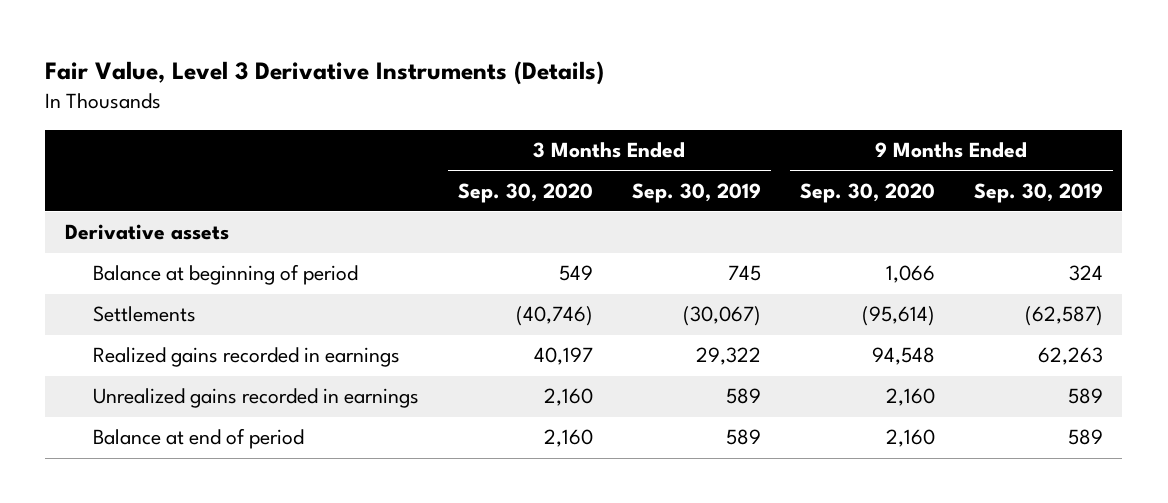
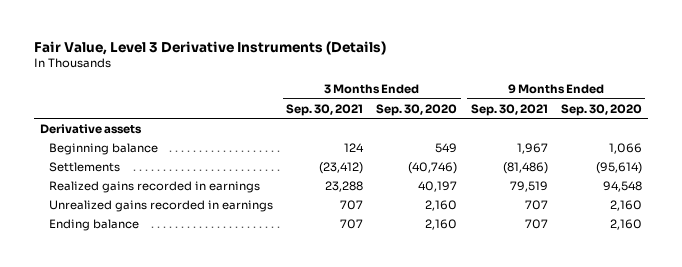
[631,182,761,203] Sep. 30, 2019 -> none
[973,182,1103,203] Sep. 30, 2019 -> none
none -> [286,103,364,116] Sep. 30, 2021
none -> [470,103,548,116] Sep. 30, 2021
[92,264,358,286] Balance at beginning of period -> [49,142,159,155] Beginning balance
[92,428,304,450] Balance at end of period -> [49,218,140,231] Ending balance

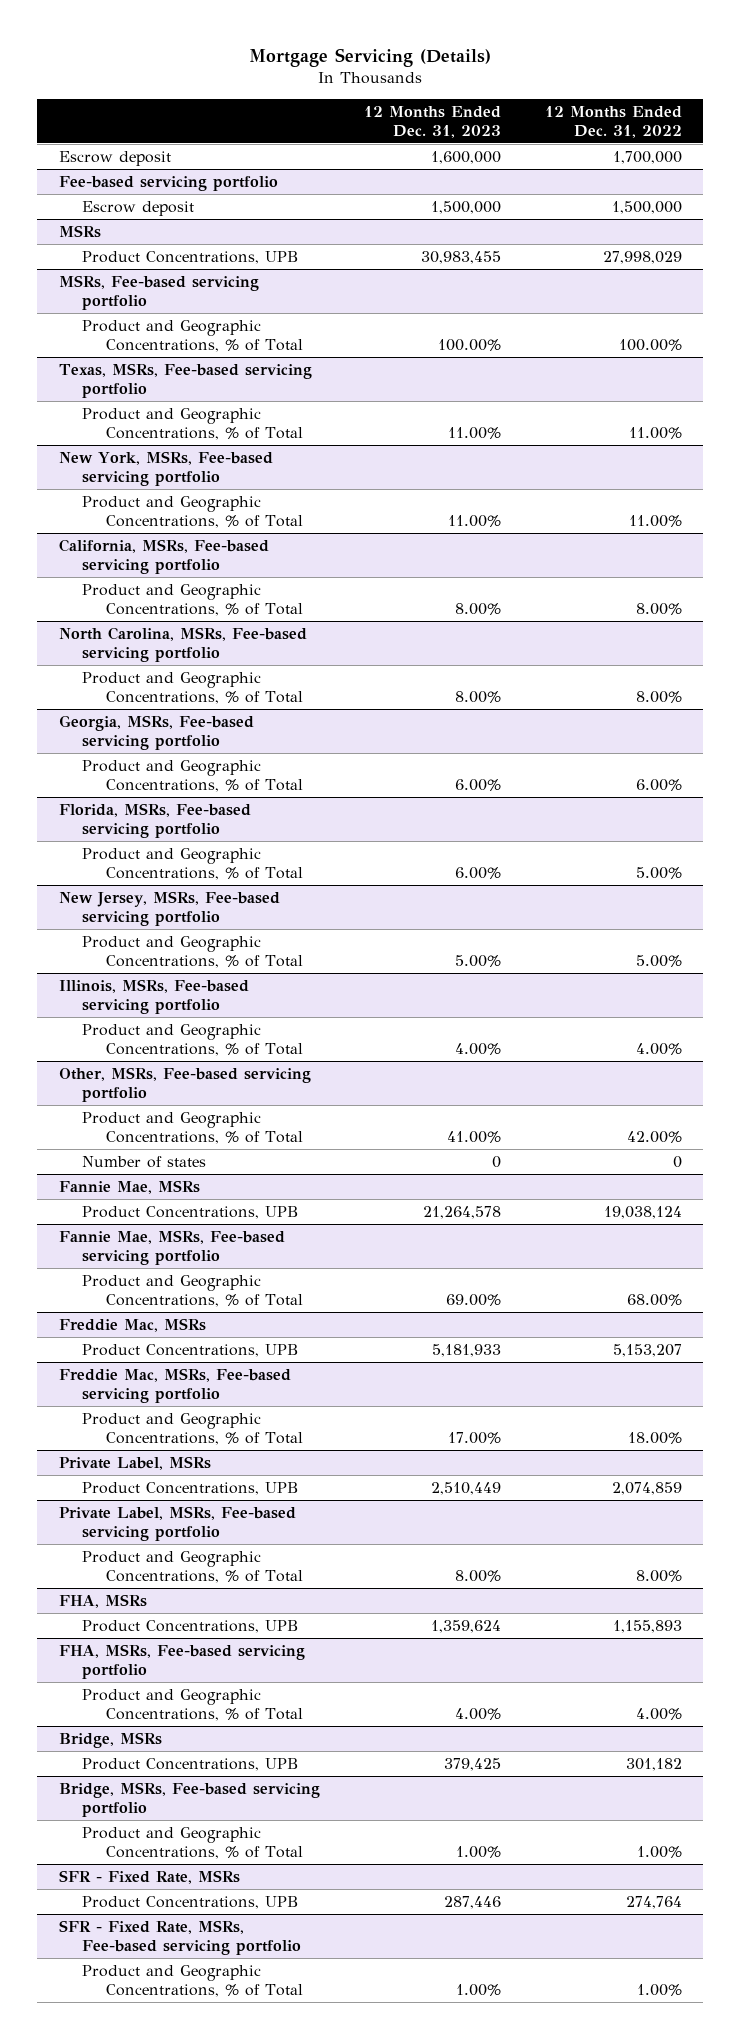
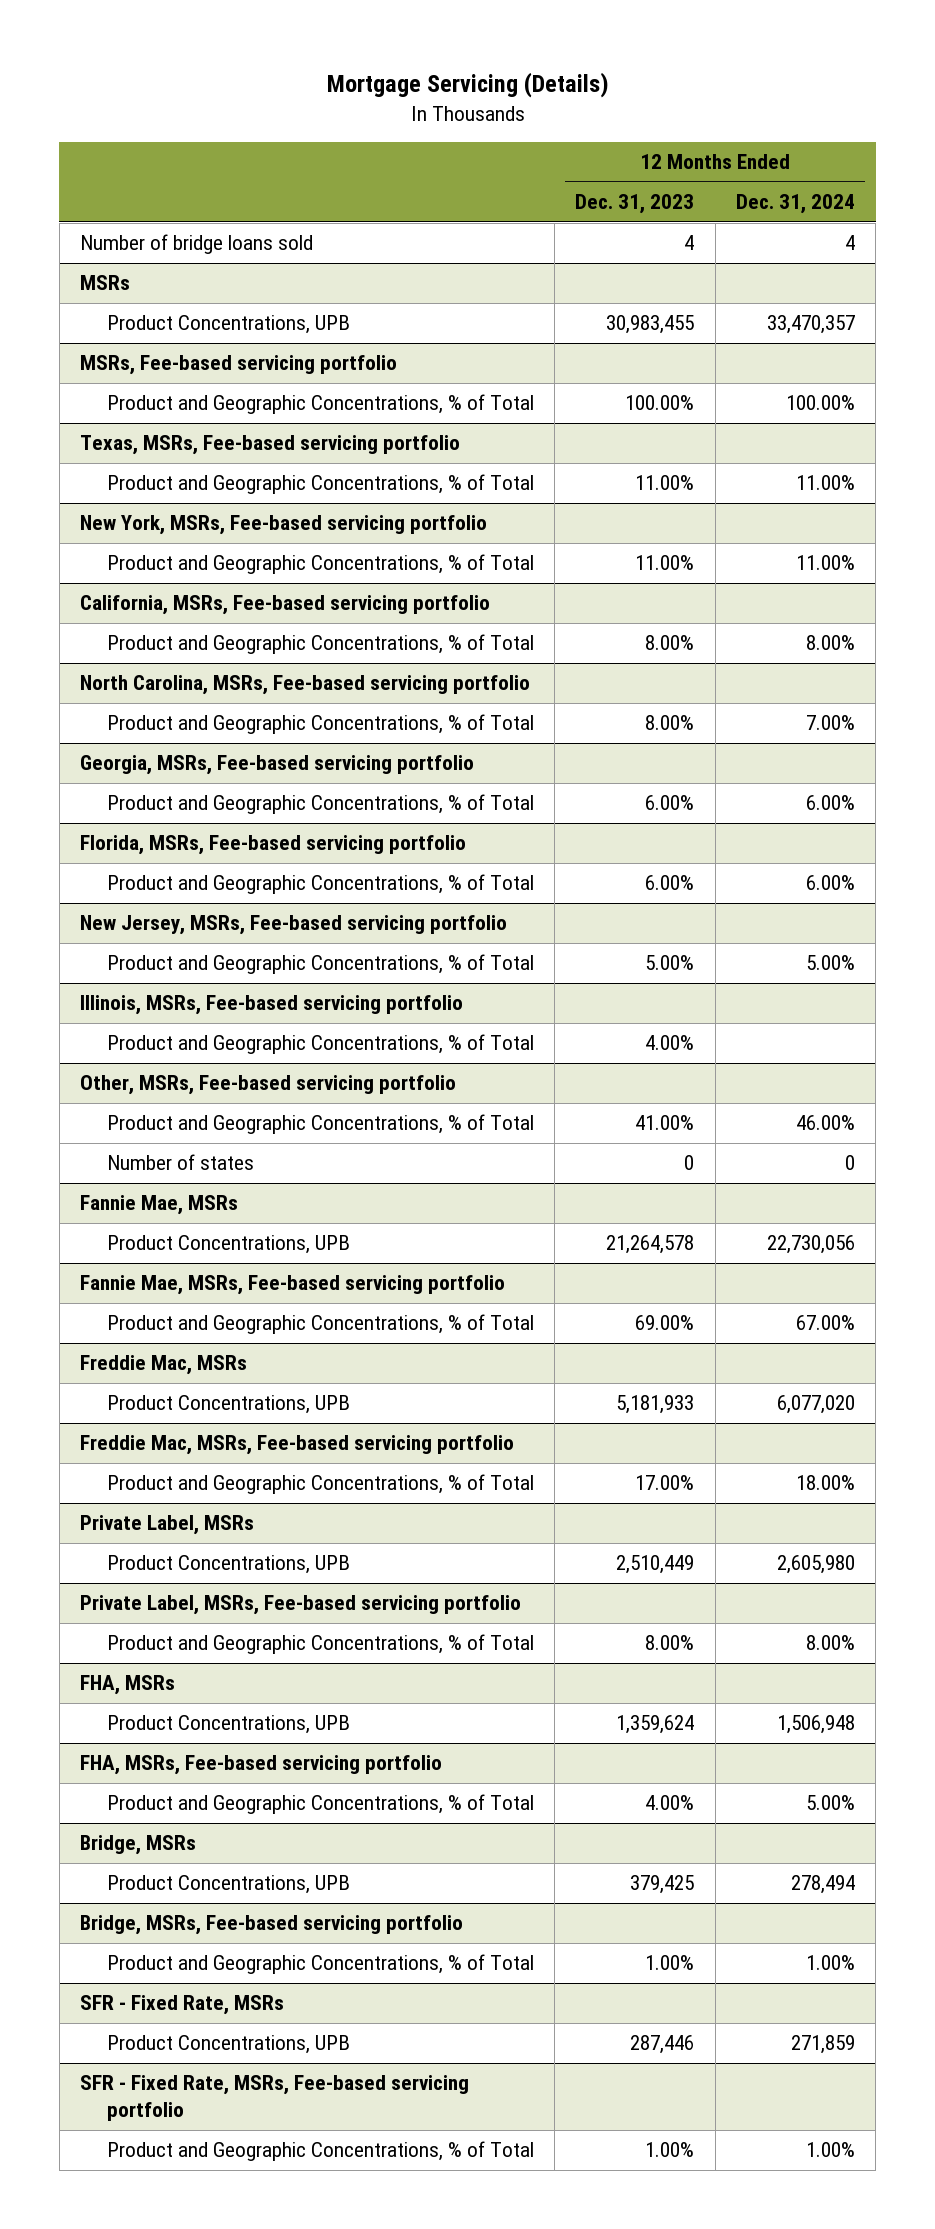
[544,105,682,138] 12 Months Ended Dec. 31, 2022 -> none
none -> [736,194,856,215] Dec. 31, 2024
[59,150,172,166] Escrow deposit -> none
[59,175,279,191] Fee-based servicing portfolio -> none
[82,200,195,216] Escrow deposit -> none
none -> [80,234,314,255] Number of bridge loans sold

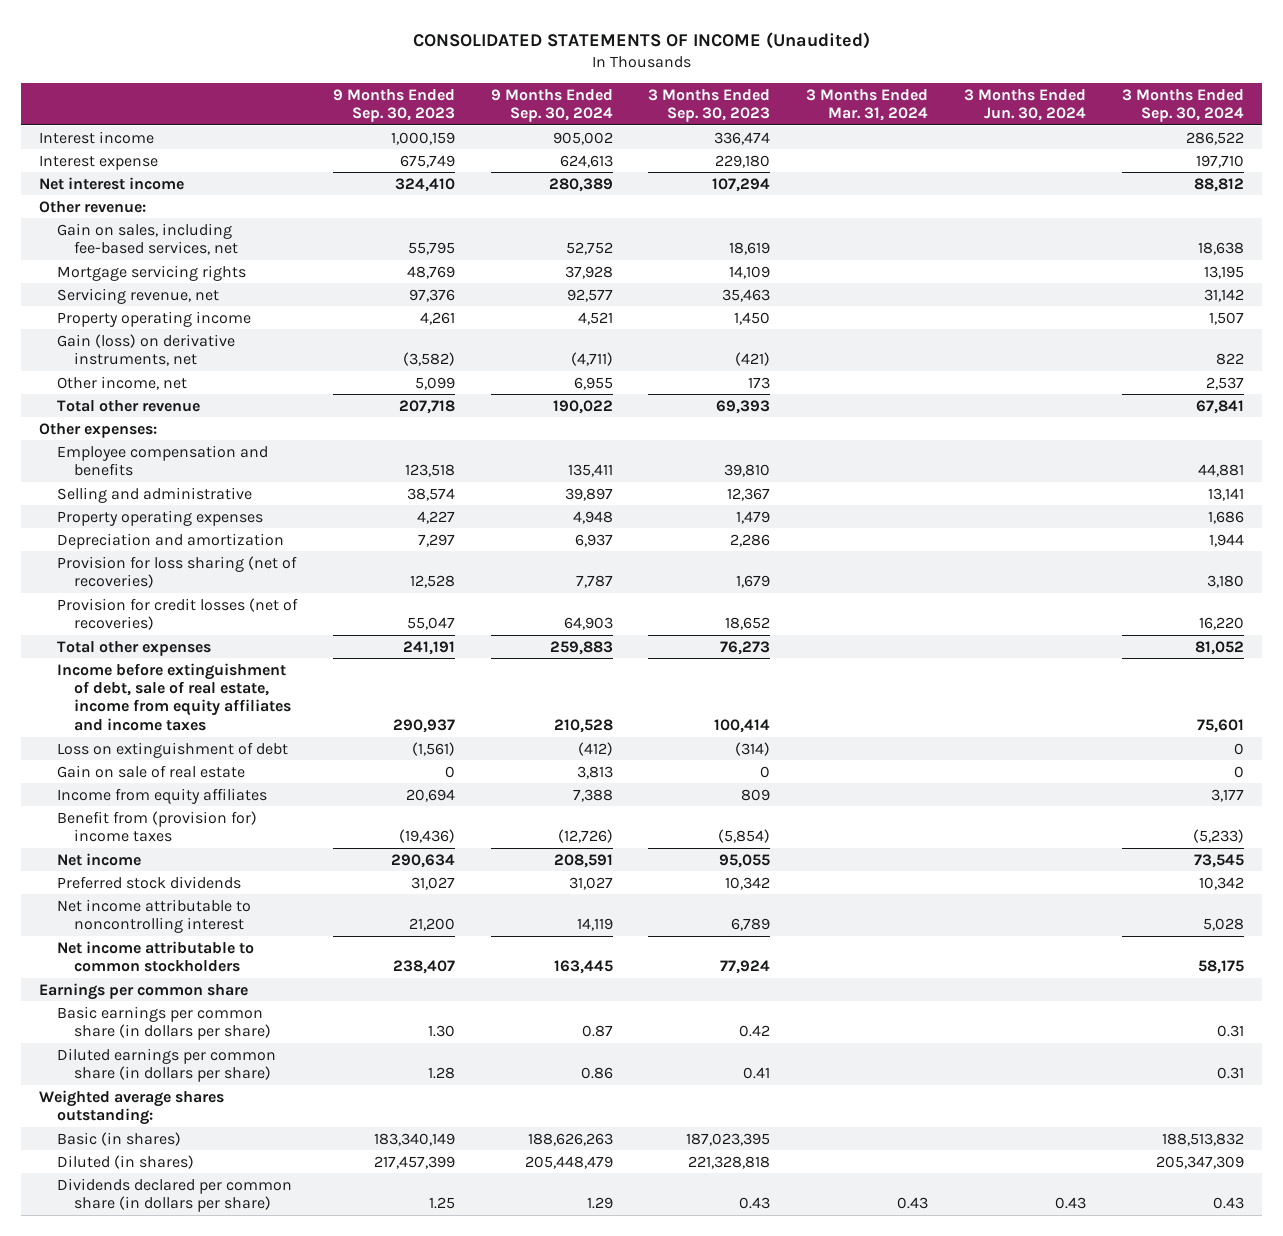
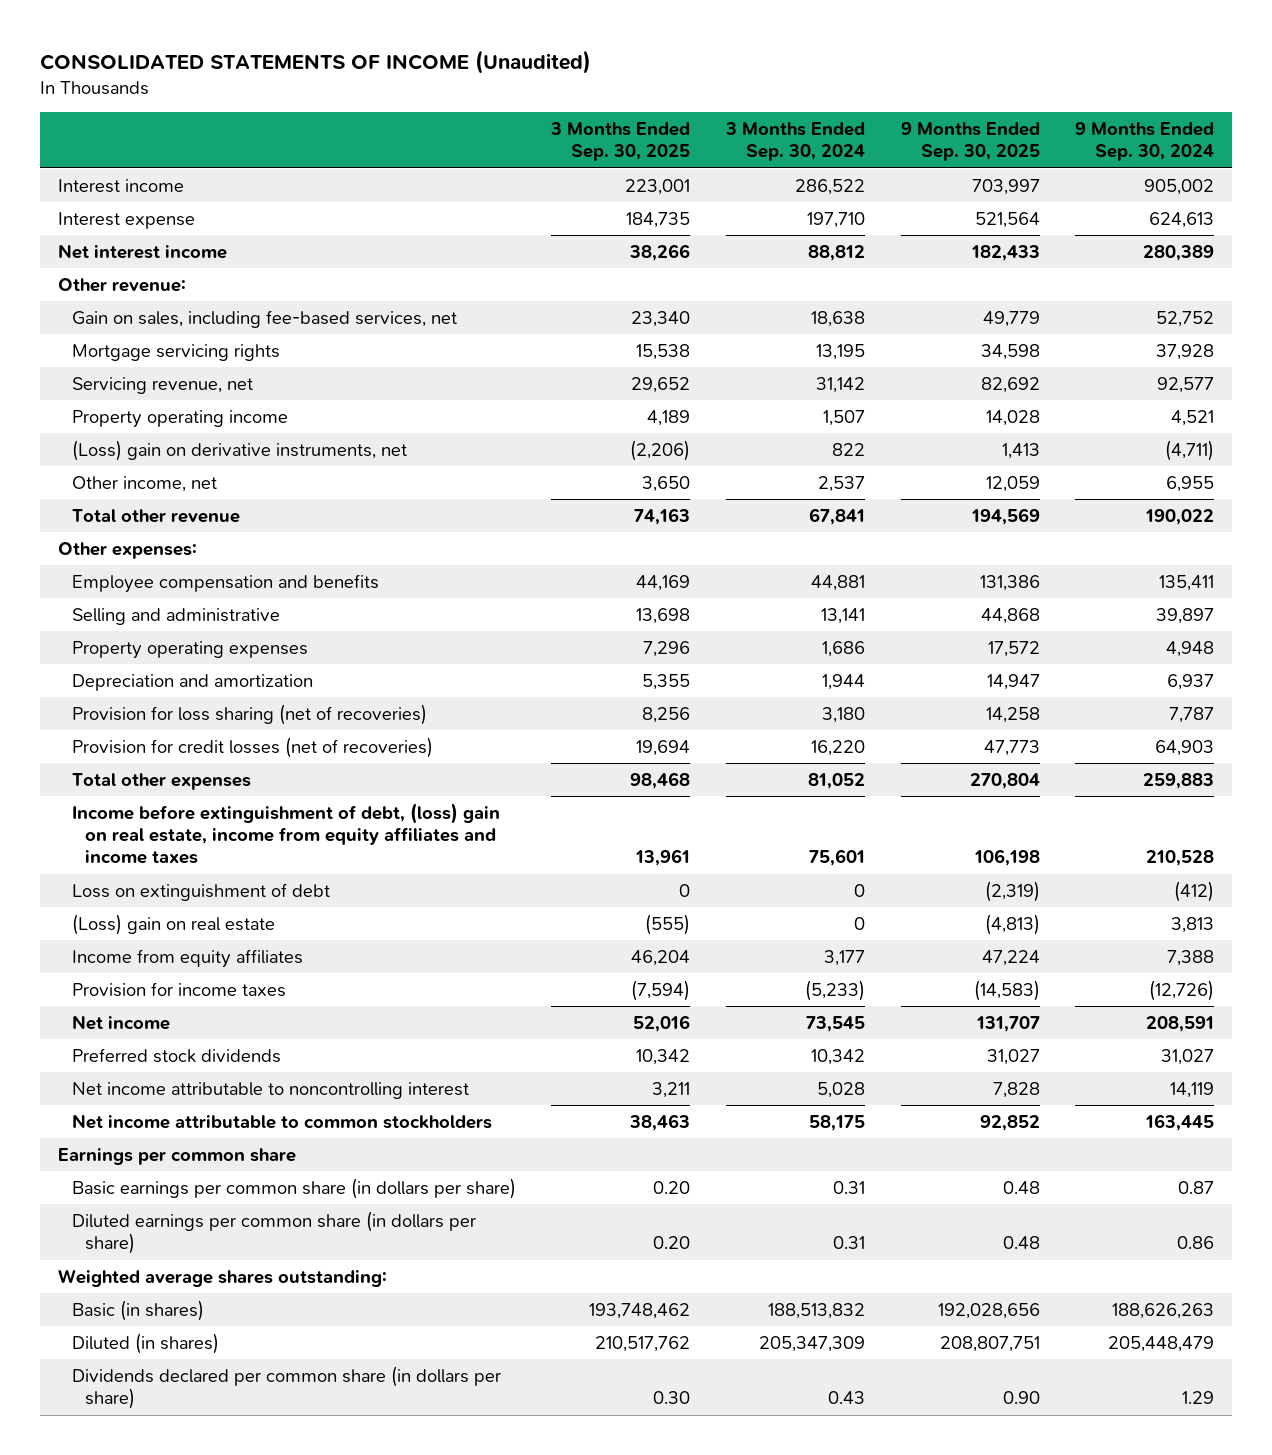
[332,88,455,123] 9 Months Ended Sep. 30, 2023 -> none
[648,88,771,123] 3 Months Ended Sep. 30, 2023 -> none
[806,88,929,122] 3 Months Ended Mar. 31, 2024 -> none
[964,88,1087,122] 3 Months Ended Jun. 30, 2024 -> none
none -> [550,122,691,162] 3 Months Ended Sep. 30, 2025
none -> [900,122,1040,162] 9 Months Ended Sep. 30, 2025
[56,333,235,367] Gain (loss) on derivative instruments, net -> [71,440,407,462] (Loss) gain on derivative instruments, net
[56,662,292,731] Income before extinguishment of debt, sale of real estate, income from equity affiliates and income taxes -> [71,803,500,865] Income before extinguishment of debt, (loss) gain on real estate, income from equity affiliates and income taxes
[56,764,245,778] Gain on sale of real estate -> [71,914,275,936] (Loss) gain on real estate
[56,810,257,843] Benefit from (provision for) income taxes -> [71,982,286,998] Provision for income taxes

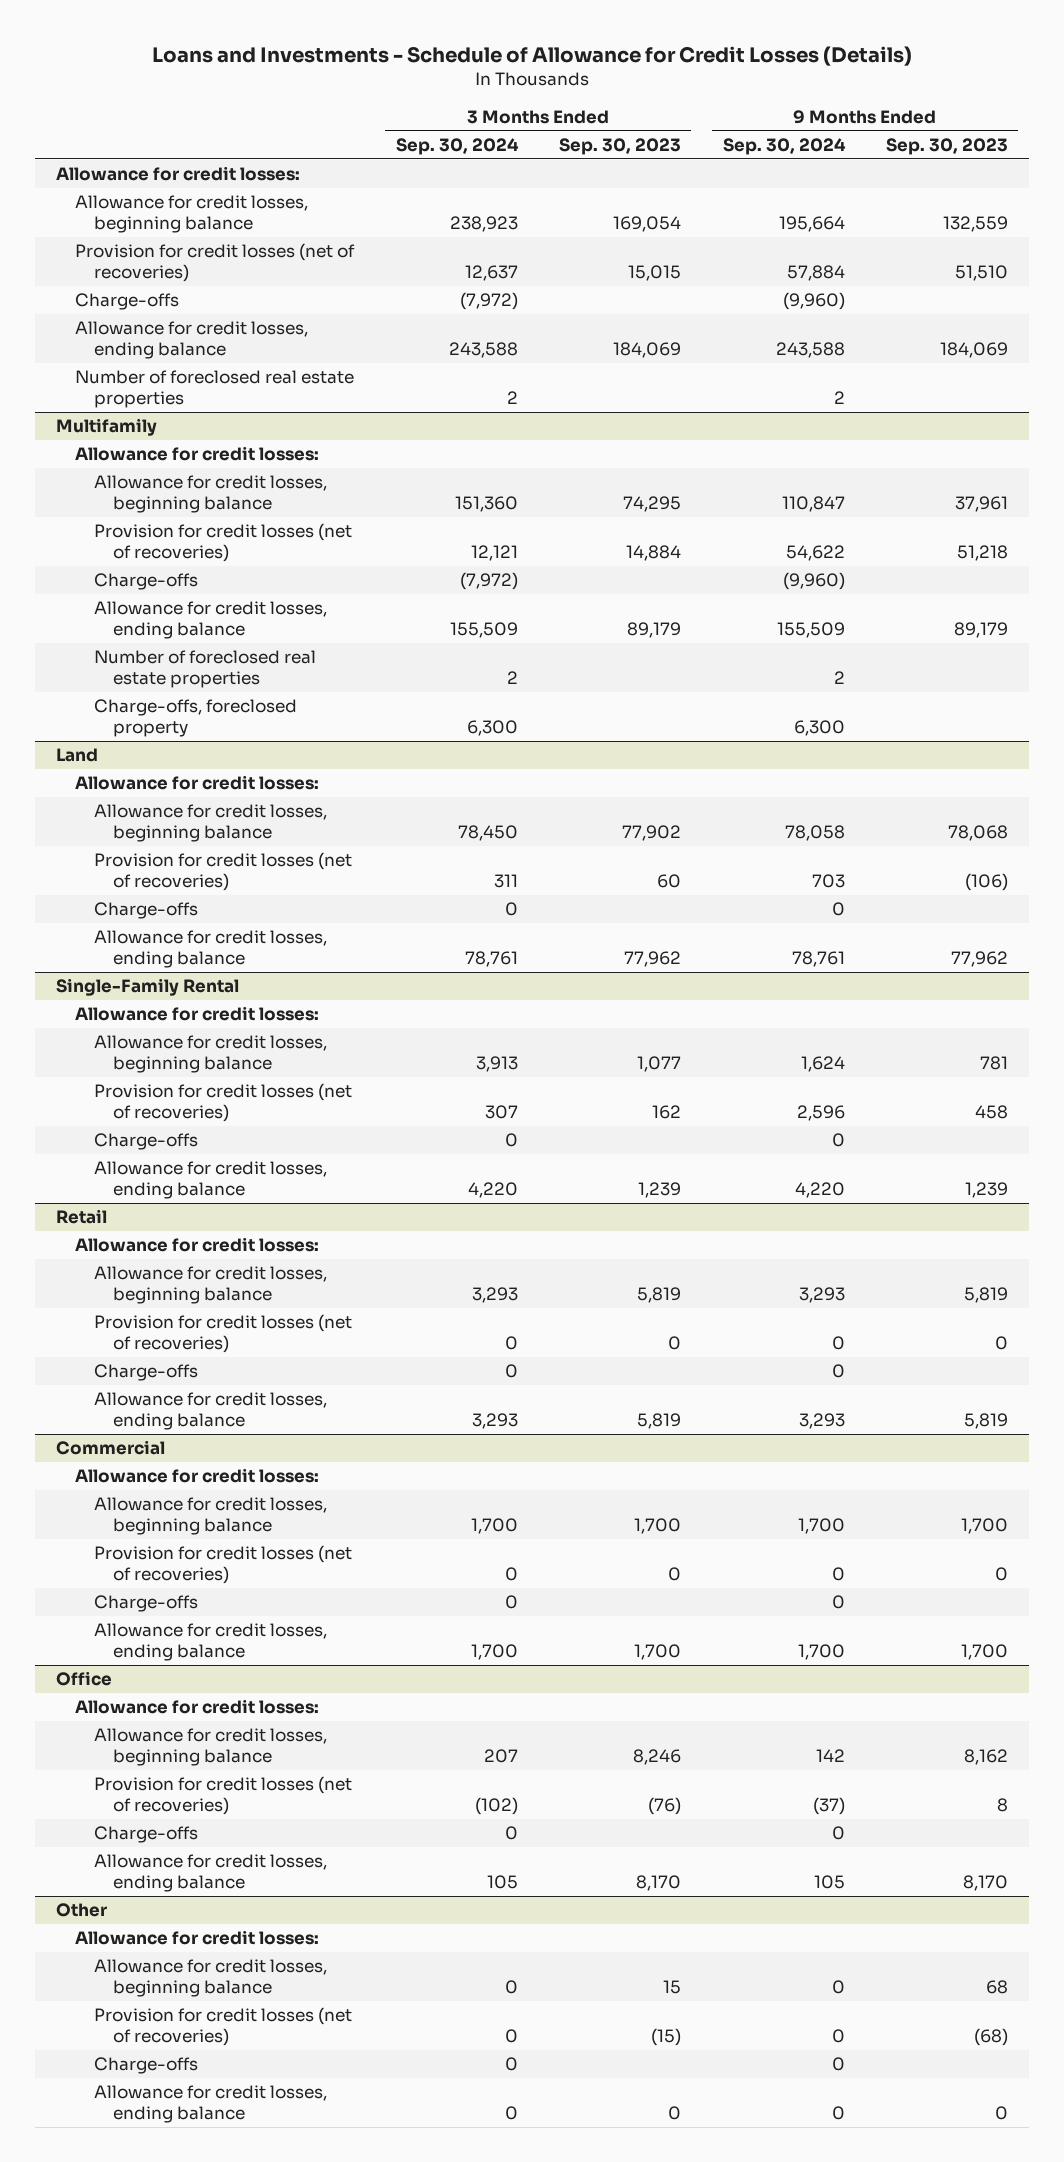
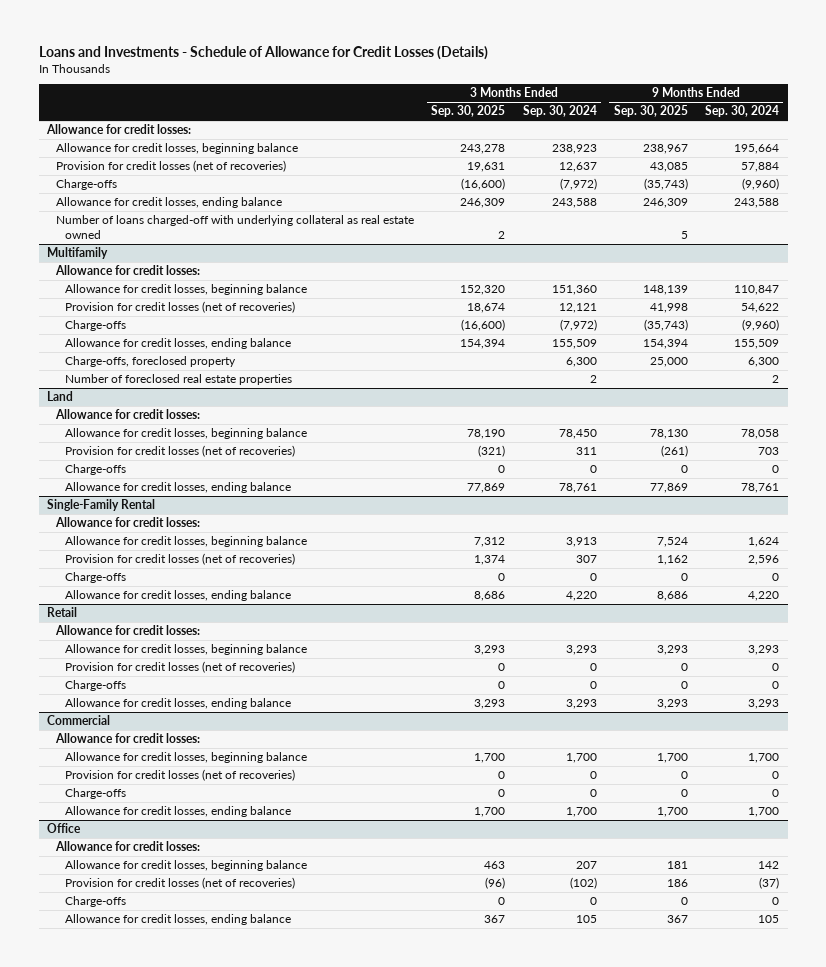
[559,137,682,155] Sep. 30, 2023 -> none
[886,137,1009,155] Sep. 30, 2023 -> none
none -> [431,105,506,118] Sep. 30, 2025
none -> [613,105,688,118] Sep. 30, 2025
[75,370,355,409] Number of foreclosed real estate properties -> none
none -> [56,215,415,240] Number of loans charged-off with underlying collateral as real estate owned
[94,650,317,689] Number of foreclosed real estate properties -> [64,374,292,386] Number of foreclosed real estate properties
[55,1903,107,1918] Other -> none
[75,1930,320,1946] Allowance for credit losses: -> none
[94,1959,328,1998] Allowance for credit losses, beginning balance -> none
[94,2007,353,2047] Provision for credit losses (net of recoveries) -> none
[94,2057,199,2075] Charge-offs -> none
[94,2085,328,2124] Allowance for credit losses, ending balance -> none

